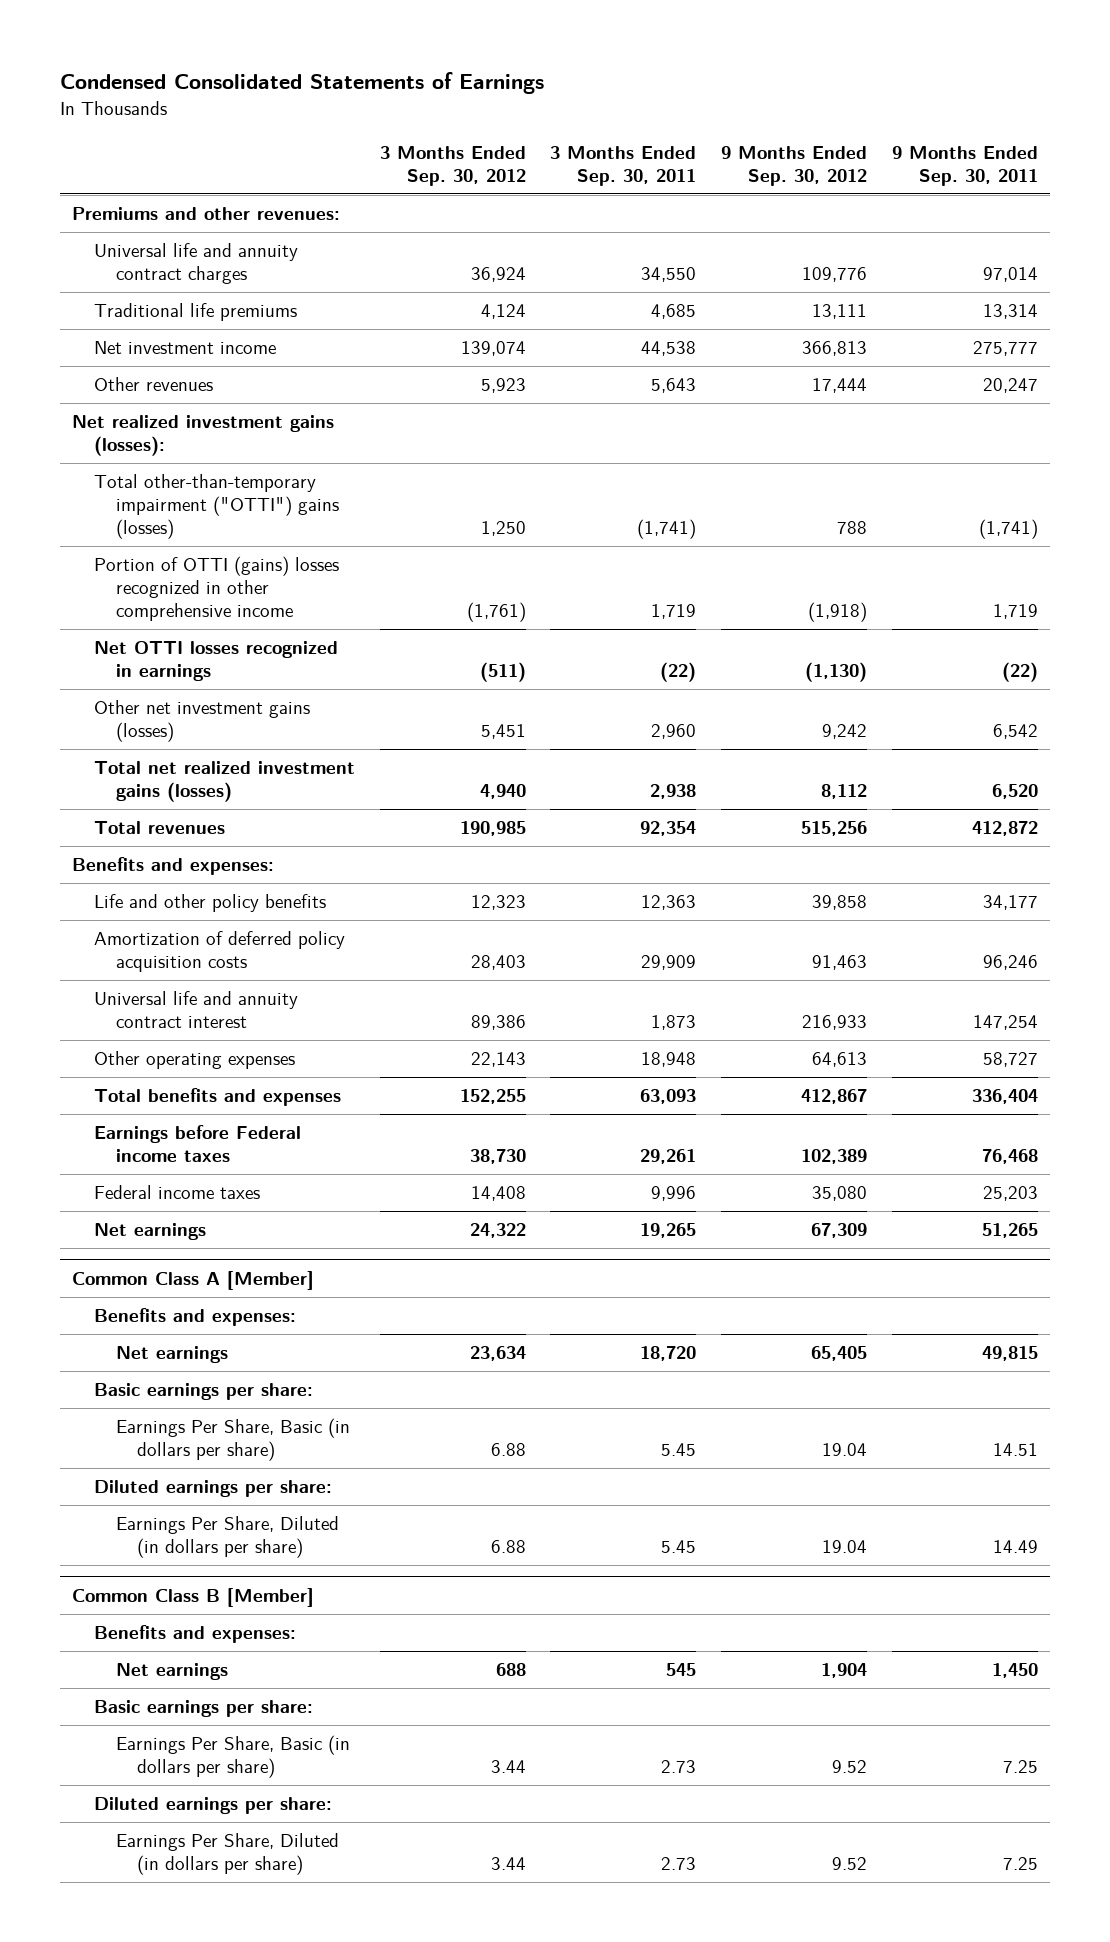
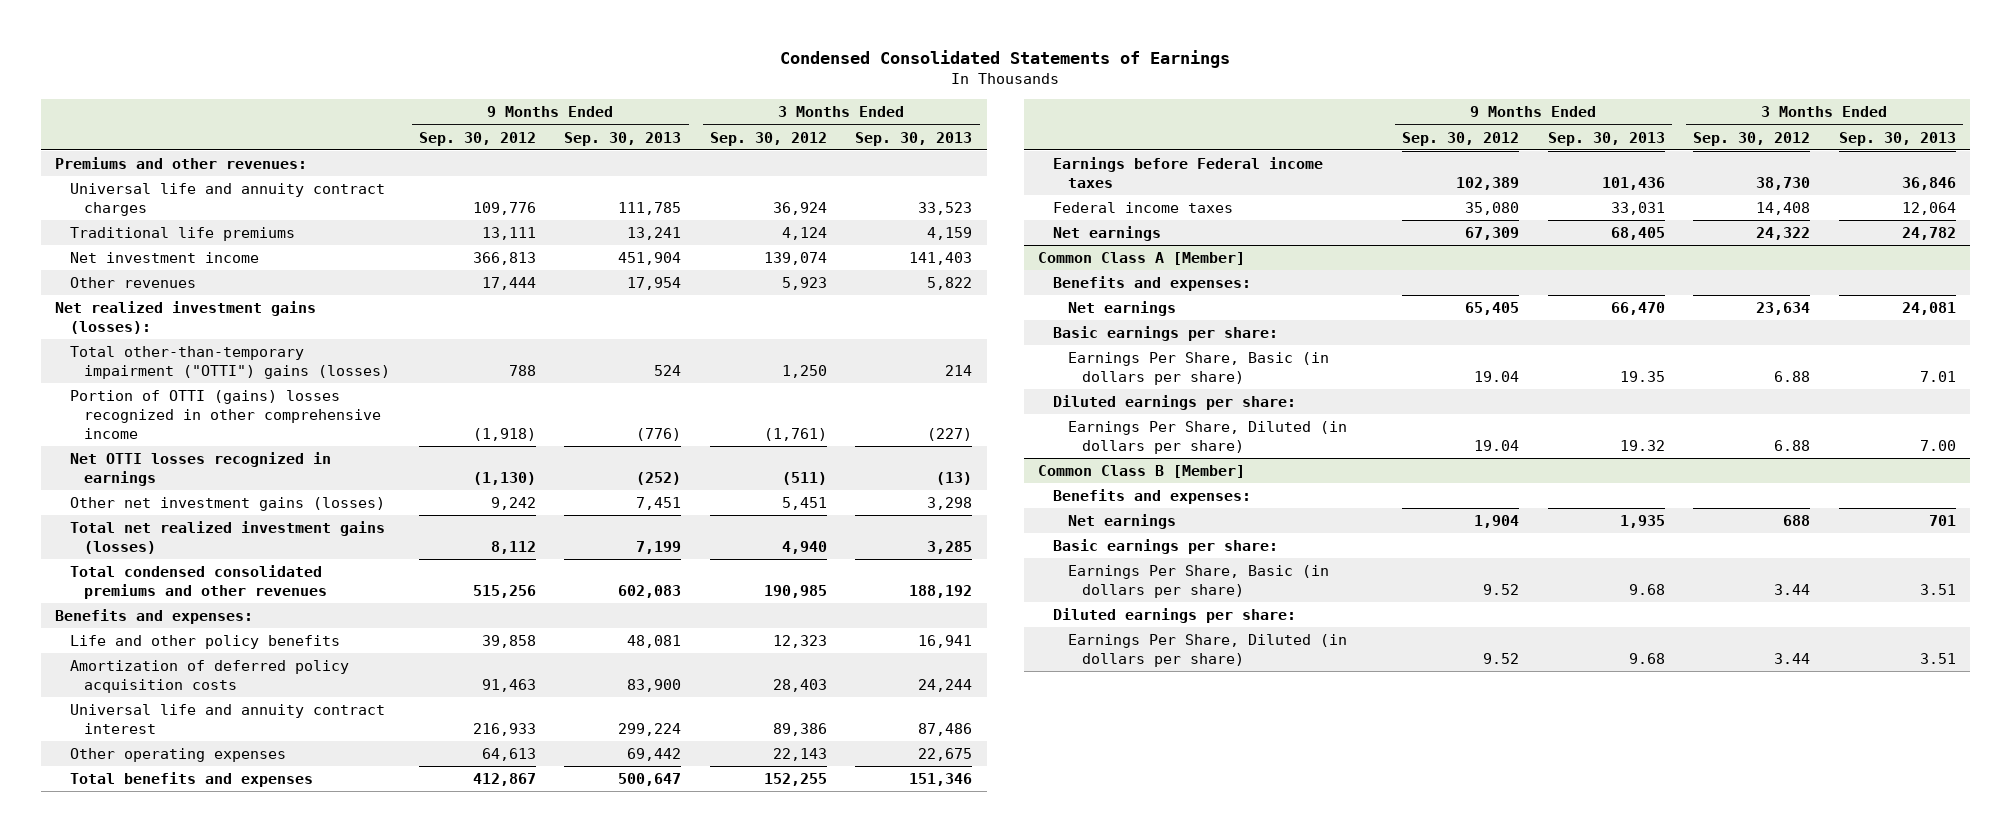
[550,145,697,186] 3 Months Ended Sep. 30, 2011 -> none
[891,145,1038,186] 9 Months Ended Sep. 30, 2011 -> none
none -> [564,131,682,146] Sep. 30, 2013
none -> [855,131,973,146] Sep. 30, 2013
[94,821,226,835] Total revenues -> [69,565,328,600] Total condensed consolidated premiums and other revenues

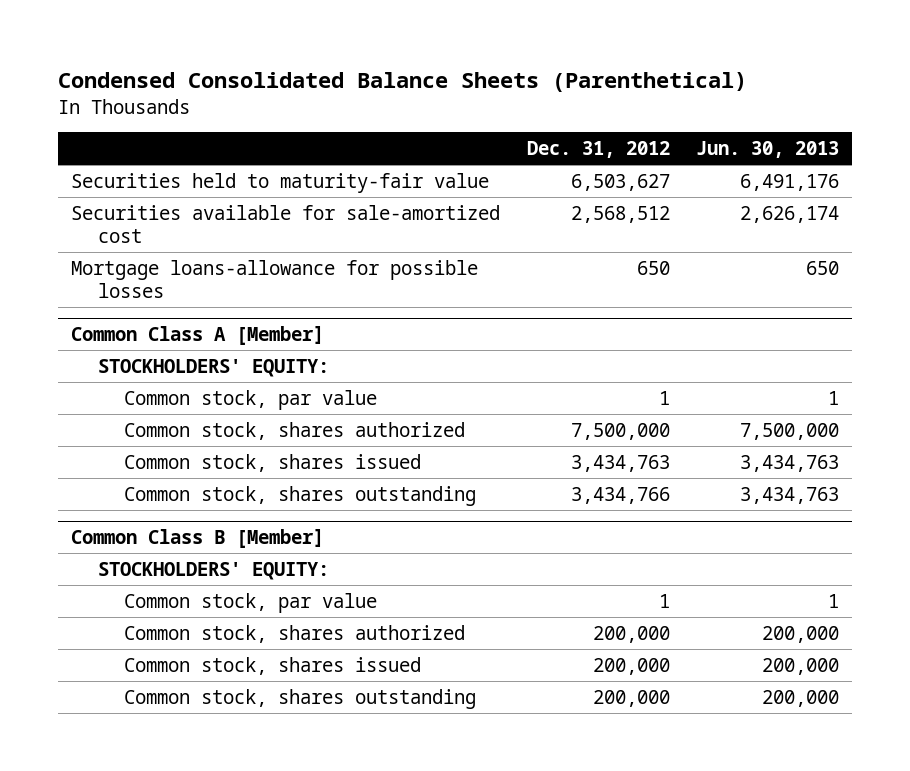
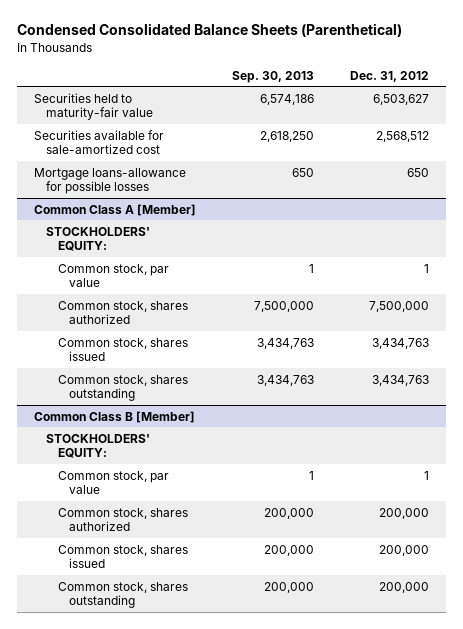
[695,141,839,159] Jun. 30, 2013 -> none
none -> [232,70,315,83] Sep. 30, 2013
[570,486,670,504] 3,434,766 -> [371,374,429,386] 3,434,763

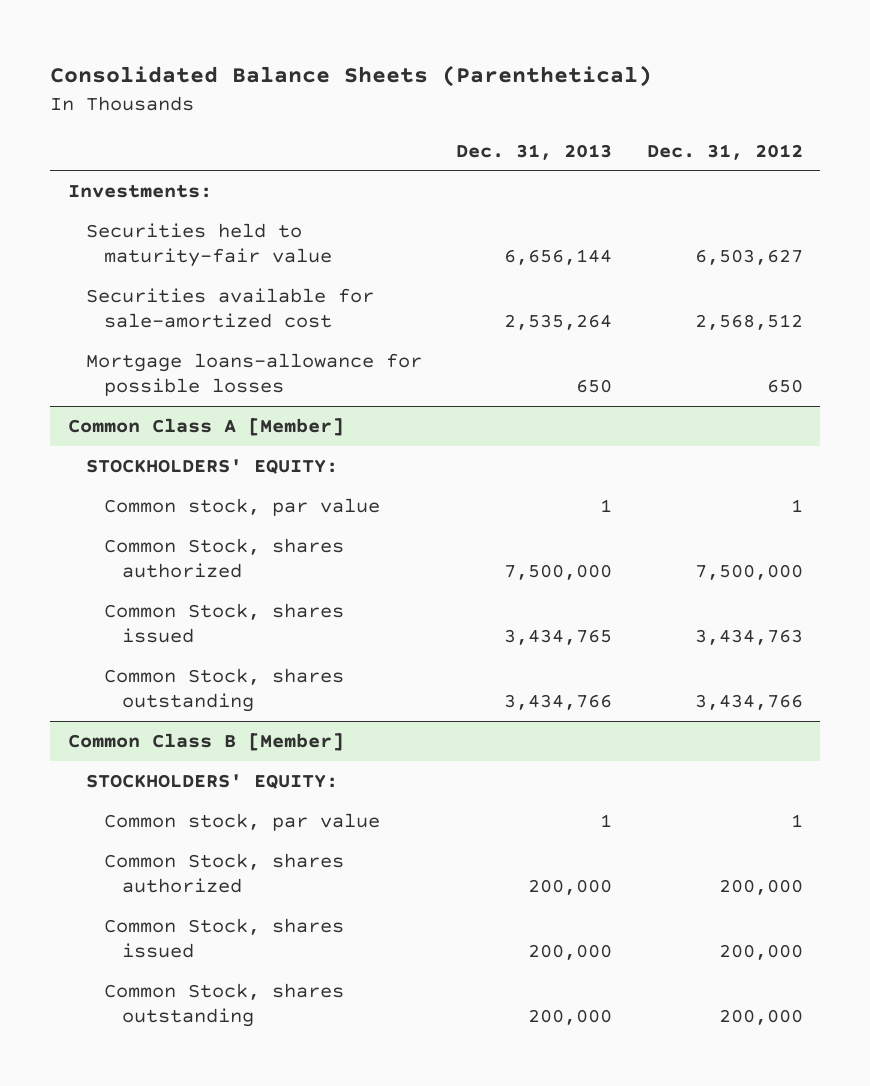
[16,23,402,38] Condensed Consolidated Balance Sheets (Parenthetical) -> [50,65,653,88] Consolidated Balance Sheets (Parenthetical)
[232,70,315,83] Sep. 30, 2013 -> none
none -> [456,143,613,160] Dec. 31, 2013
none -> [67,184,212,199] Investments:
[57,300,188,324] Common stock, shares authorized -> [104,538,345,579] Common Stock, shares authorized
[57,337,188,361] Common stock, shares issued -> [104,603,345,644] Common Stock, shares issued
[57,374,188,401] Common stock, shares outstanding -> [104,668,345,713] Common Stock, shares outstanding
[371,374,429,386] 3,434,763 -> [694,694,803,711] 3,434,766
[57,507,188,531] Common stock, shares authorized -> [104,853,345,894] Common Stock, shares authorized
[57,544,188,568] Common stock, shares issued -> [104,918,345,959] Common Stock, shares issued
[57,581,188,608] Common stock, shares outstanding -> [104,983,345,1028] Common Stock, shares outstanding

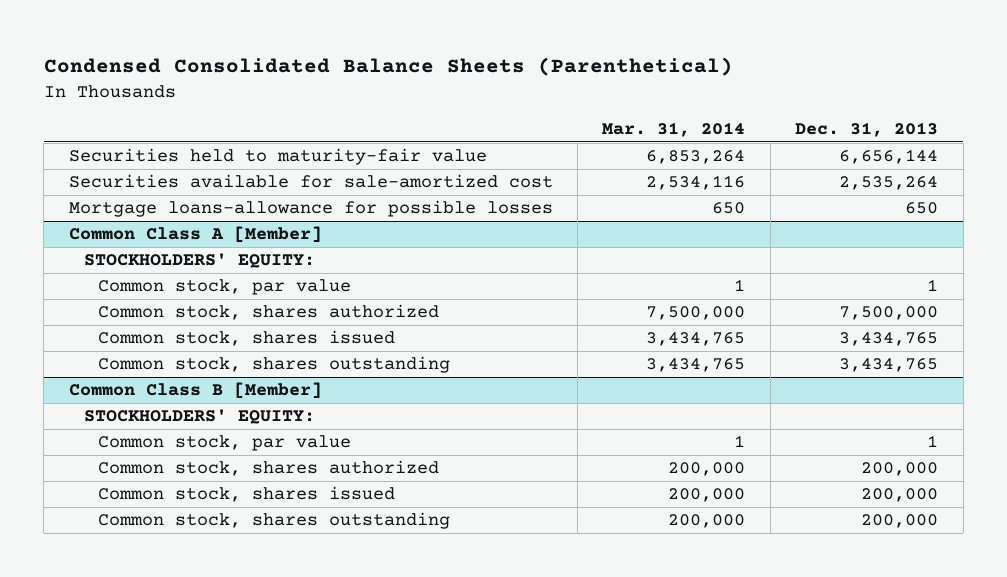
[50,65,653,88] Consolidated Balance Sheets (Parenthetical) -> [43,57,733,77] Condensed Consolidated Balance Sheets (Parenthetical)
[646,143,803,160] Dec. 31, 2012 -> none
none -> [602,122,746,138] Mar. 31, 2014
[67,184,212,199] Investments: -> none
[104,538,345,579] Common Stock, shares authorized -> [98,304,440,321] Common stock, shares authorized
[104,603,345,644] Common Stock, shares issued -> [98,330,396,347] Common stock, shares issued
[104,668,345,713] Common Stock, shares outstanding -> [98,356,451,374] Common stock, shares outstanding
[504,694,613,711] 3,434,766 -> [839,358,939,373] 3,434,765
[104,853,345,894] Common Stock, shares authorized -> [98,460,440,477] Common stock, shares authorized
[104,918,345,959] Common Stock, shares issued -> [98,486,396,503] Common stock, shares issued
[104,983,345,1028] Common Stock, shares outstanding -> [98,512,451,530] Common stock, shares outstanding

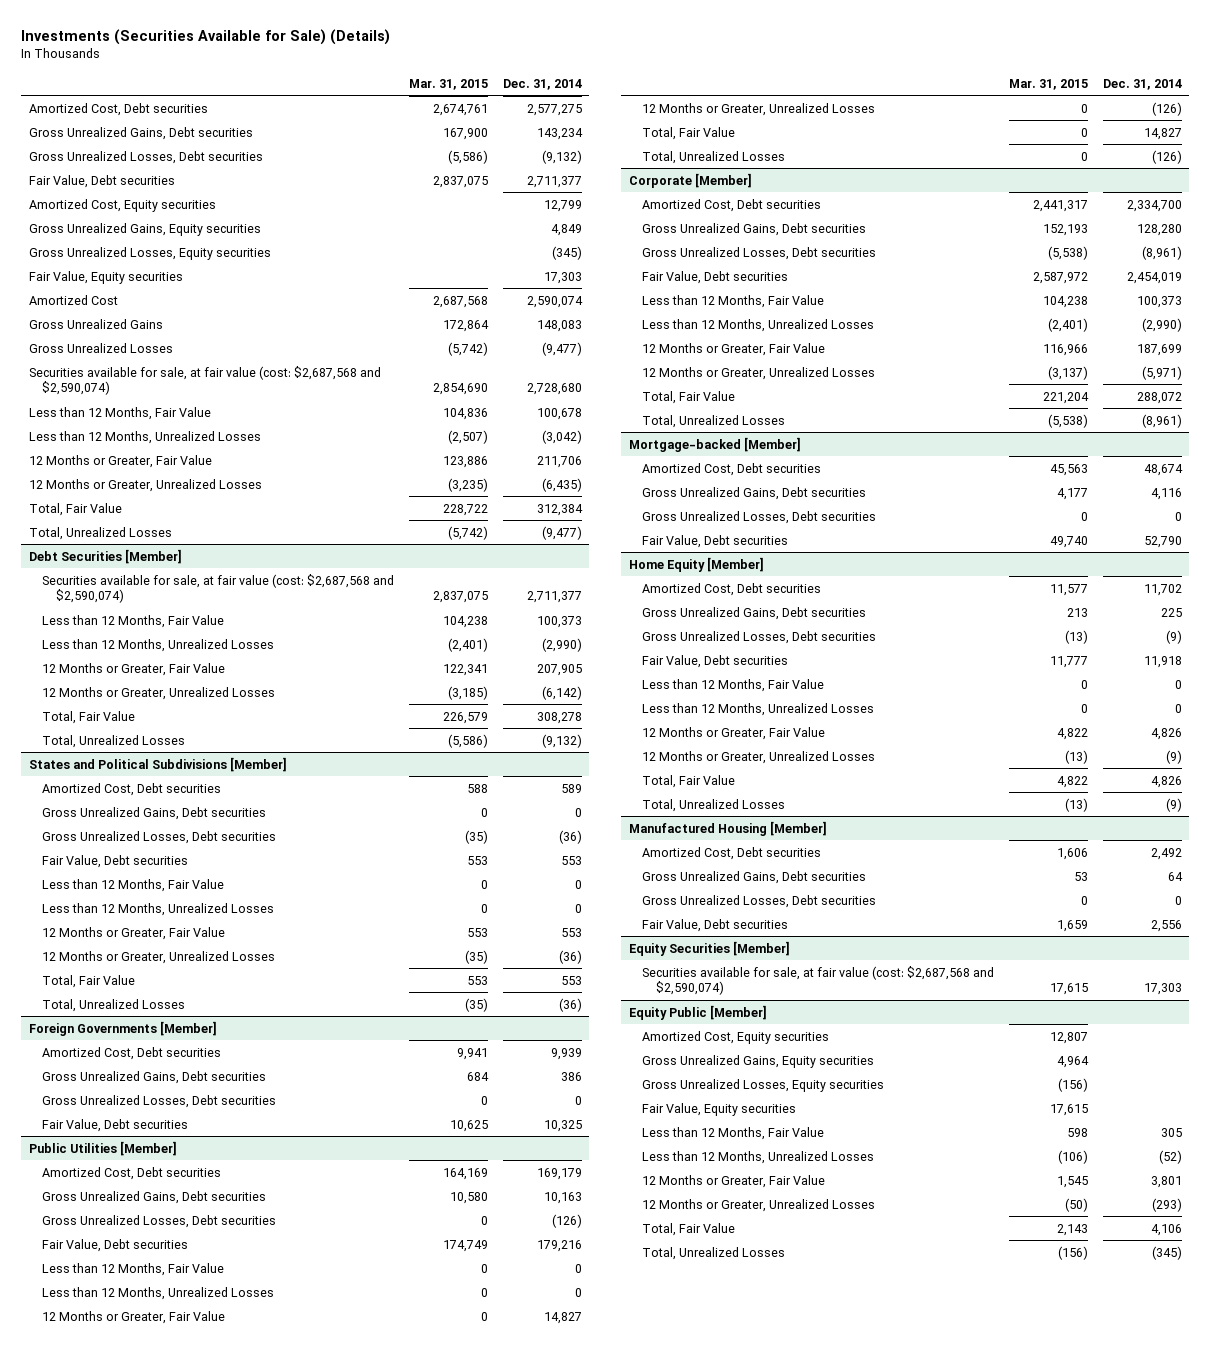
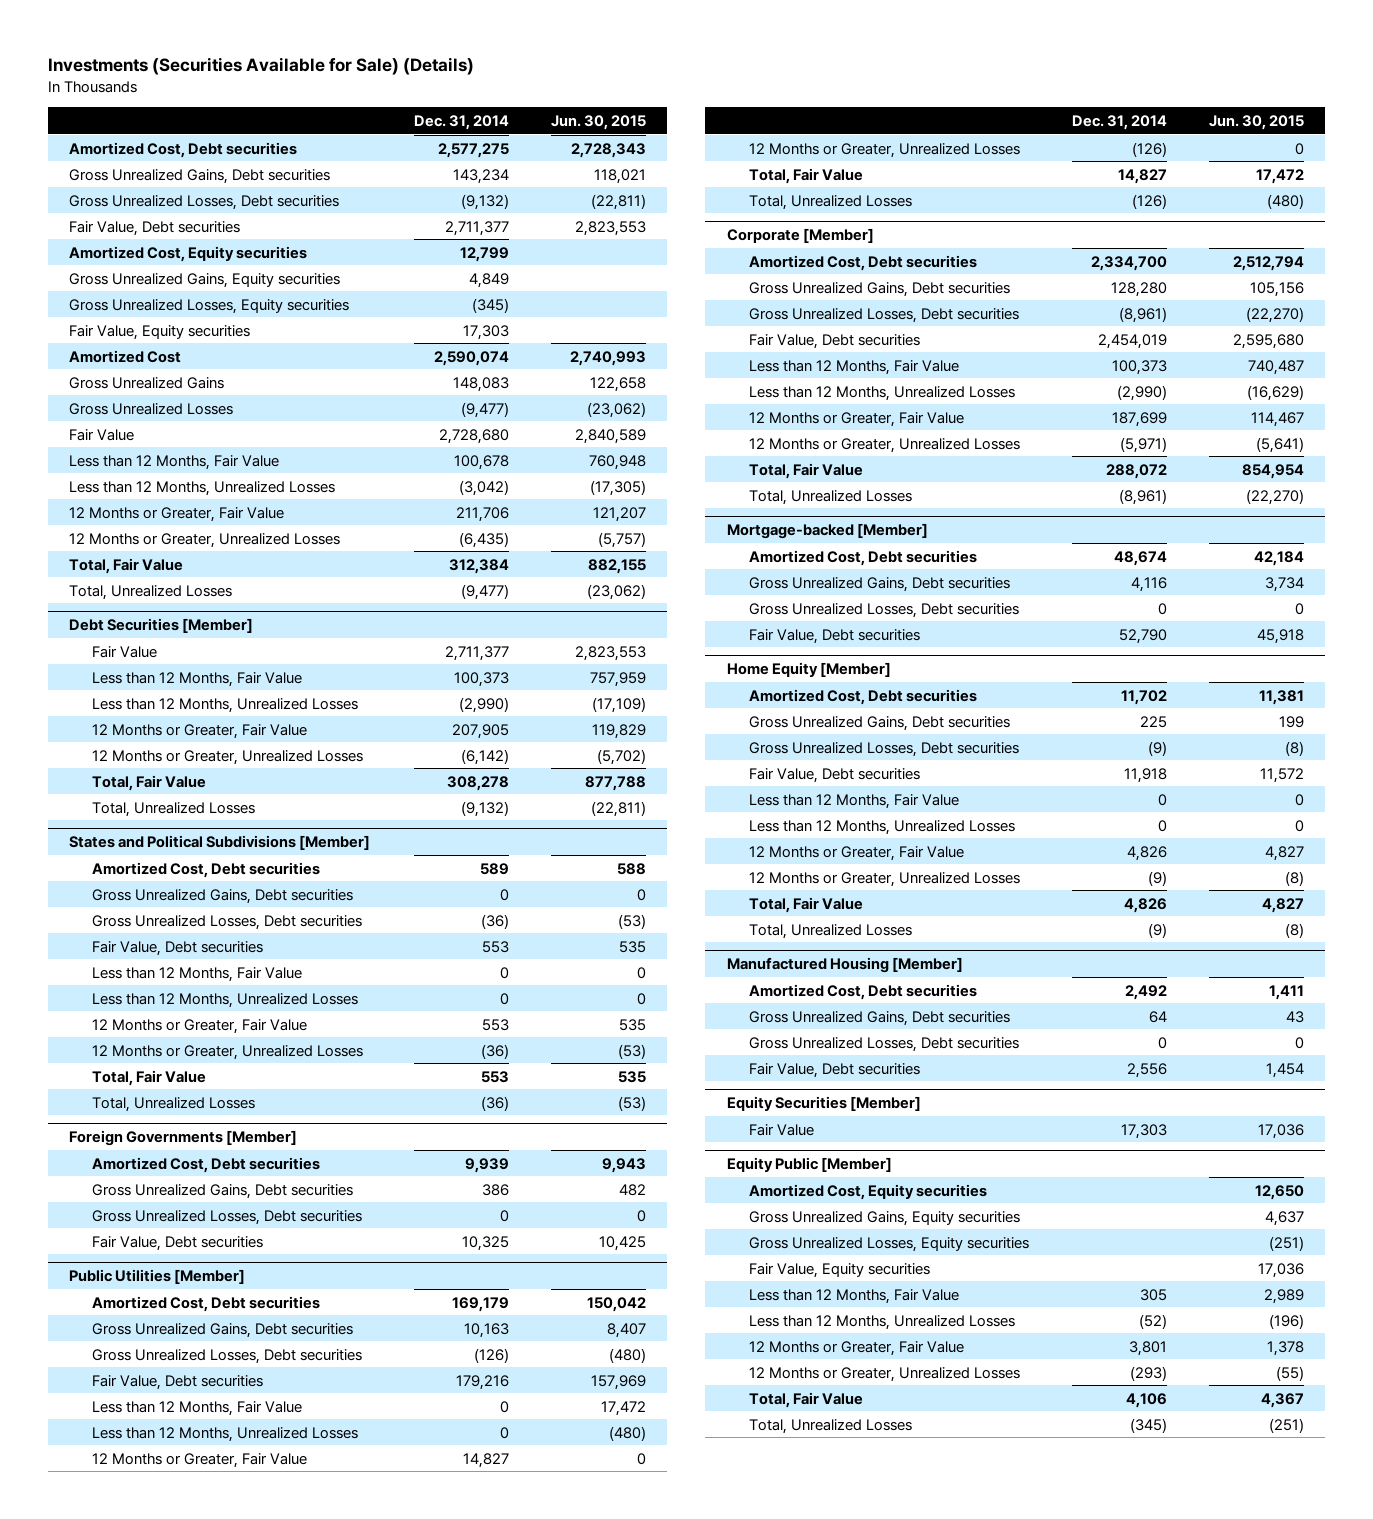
[409,78,489,90] Mar. 31, 2015 -> none
none -> [551,114,647,130] Jun. 30, 2015
[28,365,381,396] Securities available for sale, at fair value (cost: $2,687,568 and $2,590,074) -> [68,428,134,441] Fair Value
[42,573,395,604] Securities available for sale, at fair value (cost: $2,687,568 and $2,590,074) -> [91,645,157,658] Fair Value
[642,965,995,996] Securities available for sale, at fair value (cost: $2,687,568 and $2,590,074) -> [749,1123,815,1136] Fair Value

